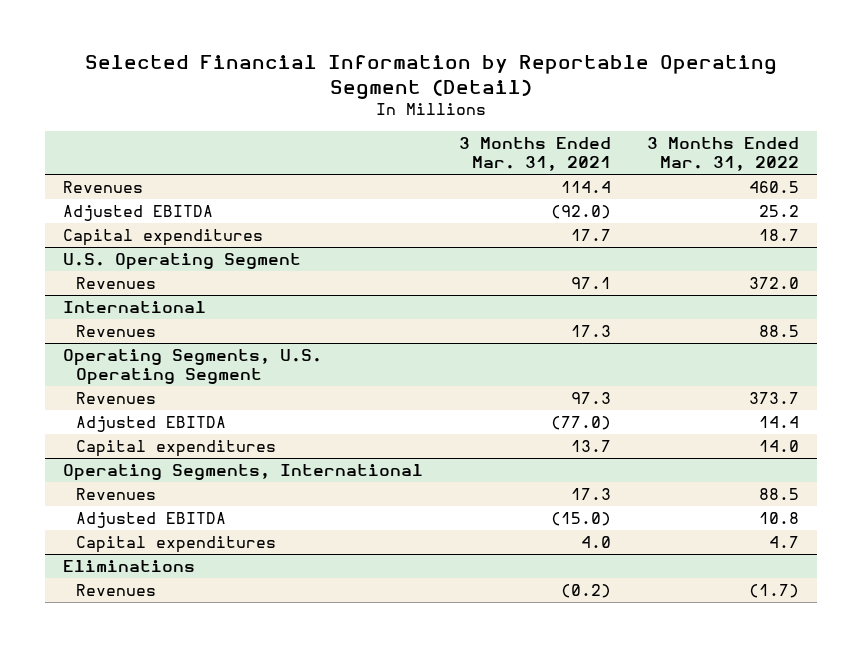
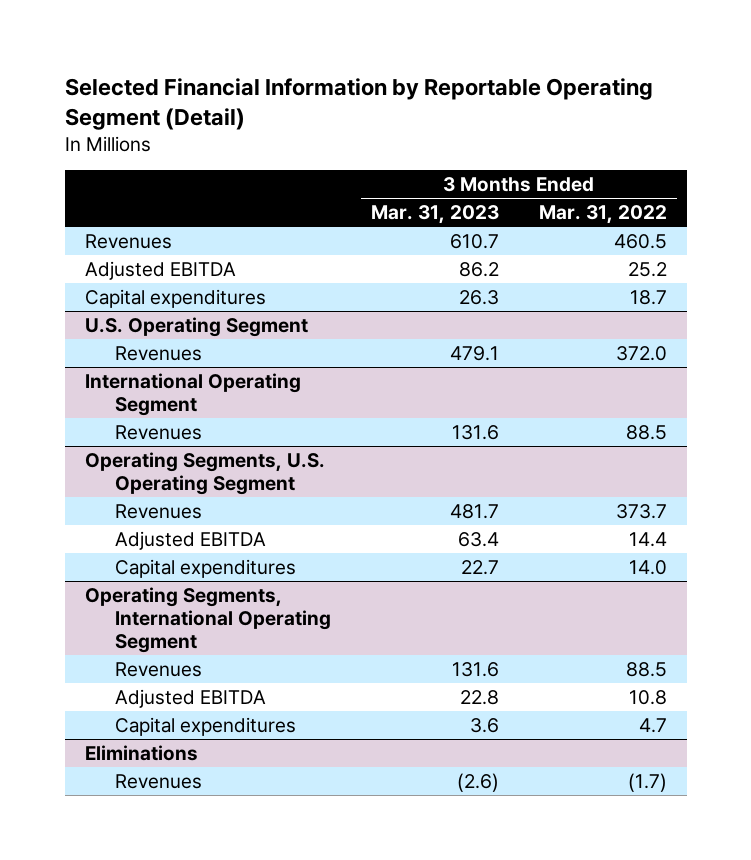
[458,137,611,172] 3 Months Ended Mar. 31, 2021 -> none
none -> [371,205,500,225] Mar. 31, 2023
[62,300,206,313] International -> [84,372,301,416] International Operating Segment
[62,463,423,481] Operating Segments, International -> [84,586,332,653] Operating Segments, International Operating Segment

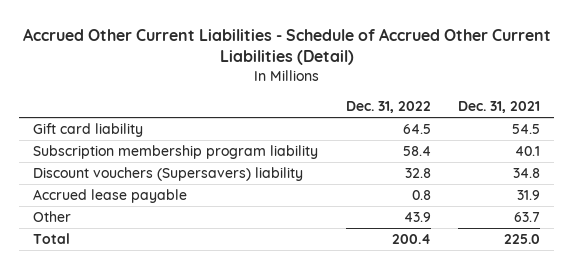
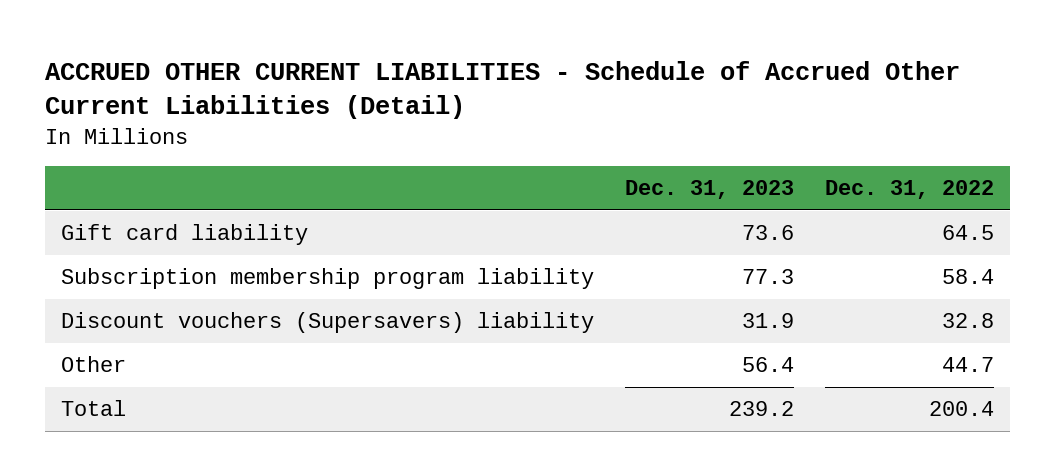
[22,27,551,66] Accrued Other Current Liabilities - Schedule of Accrued Other Current Liabilities (Detail) -> [45,60,961,119] ACCRUED OTHER CURRENT LIABILITIES - Schedule of Accrued Other Current Liabilities (Detail)
[458,100,541,113] Dec. 31, 2021 -> none
none -> [624,179,794,199] Dec. 31, 2023
[32,189,187,204] Accrued lease payable -> none
[403,212,431,223] 43.9 -> [942,357,995,373] 44.7

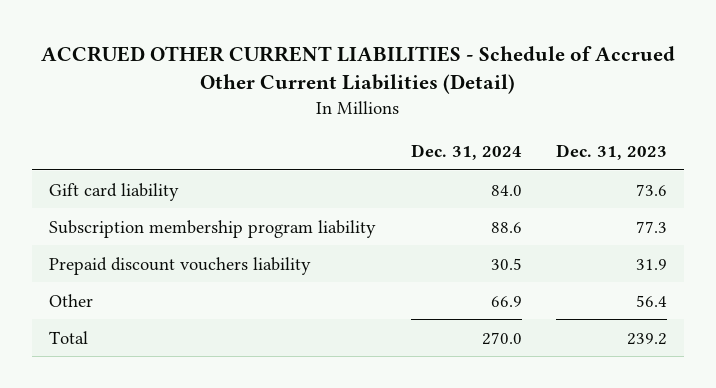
[825,179,995,199] Dec. 31, 2022 -> none
none -> [410,144,522,161] Dec. 31, 2024
[60,312,594,334] Discount vouchers (Supersavers) liability -> [49,256,312,275] Prepaid discount vouchers liability

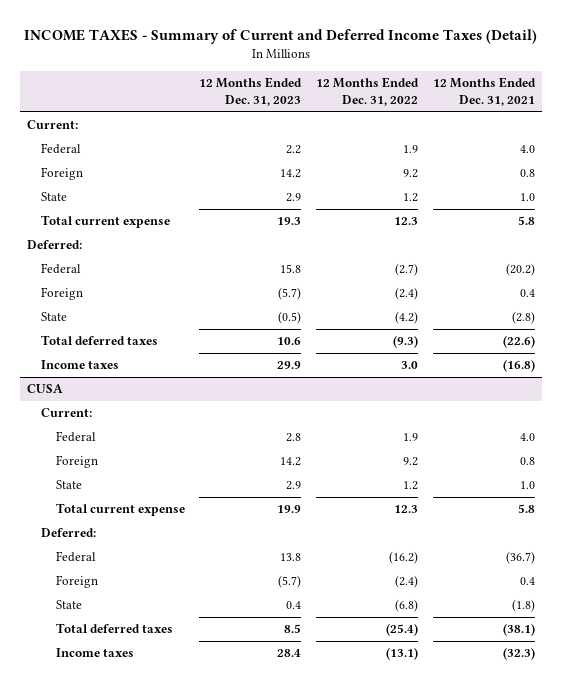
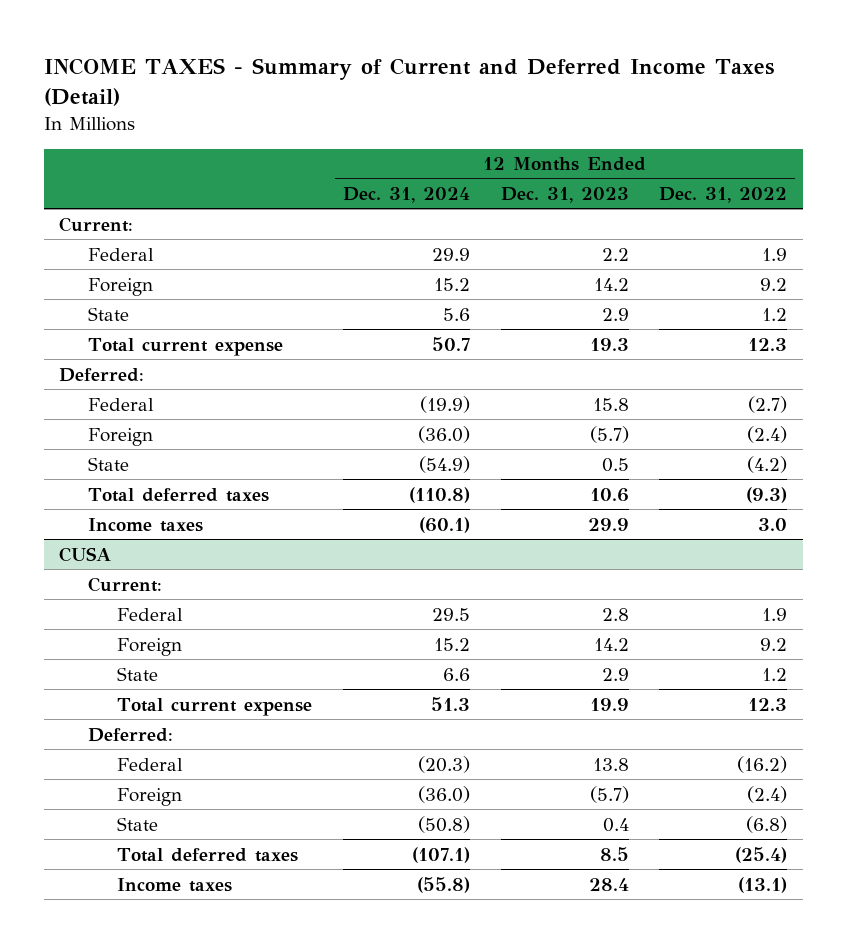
[432,77,536,106] 12 Months Ended Dec. 31, 2021 -> none
none -> [342,187,470,204] Dec. 31, 2024
[278,311,302,325] (0.5) -> [601,457,629,472] 0.5

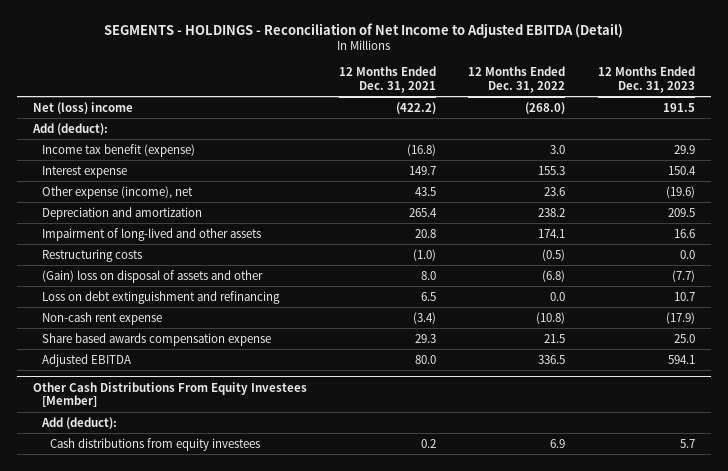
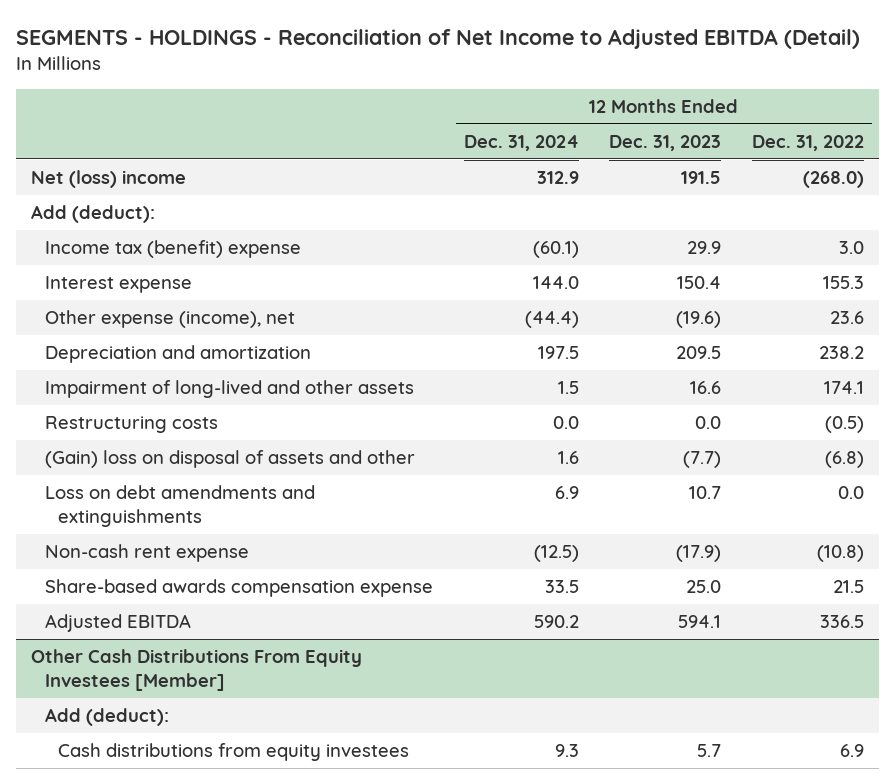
[339,66,437,94] 12 Months Ended Dec. 31, 2021 -> none
none -> [463,134,579,151] Dec. 31, 2024
[41,143,195,157] Income tax benefit (expense) -> [44,240,301,259] Income tax (benefit) expense
[41,290,280,304] Loss on debt extinguishment and refinancing -> [44,485,315,528] Loss on debt amendments and extinguishments
[41,332,271,346] Share based awards compensation expense -> [44,579,433,598] Share-based awards compensation expense

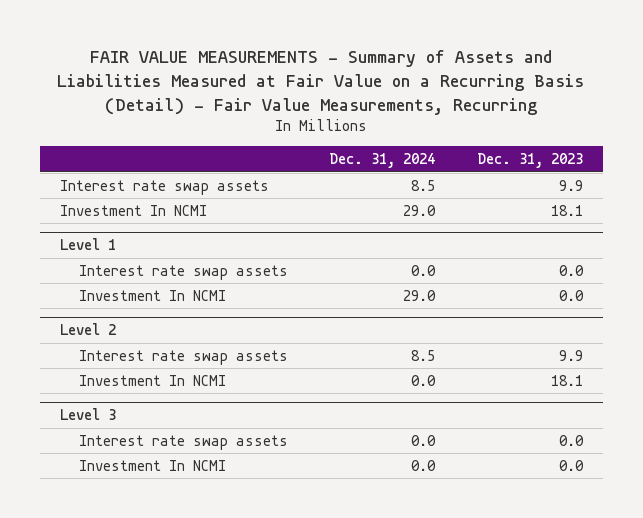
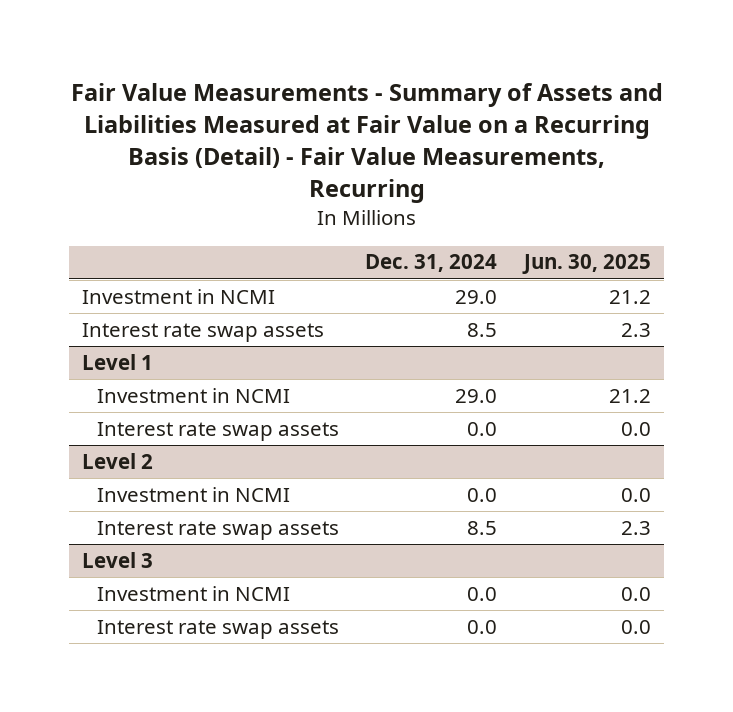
[57,50,585,115] FAIR VALUE MEASUREMENTS - Summary of Assets and Liabilities Measured at Fair Value on a Recurring Basis (Detail) - Fair Value Measurements, Recurring -> [70,83,663,204] Fair Value Measurements - Summary of Assets and Liabilities Measured at Fair Value on a Recurring Basis (Detail) - Fair Value Measurements, Recurring
[476,153,583,169] Dec. 31, 2023 -> none
none -> [521,254,651,275] Jun. 30, 2025
none -> [82,288,276,304] Investment in NCMI
[60,204,208,216] Investment In NCMI -> none
none -> [96,387,290,403] Investment in NCMI
[79,289,227,301] Investment In NCMI -> none
none -> [96,486,290,502] Investment in NCMI
[79,374,227,386] Investment In NCMI -> none
none -> [96,585,290,601] Investment in NCMI
[79,459,227,471] Investment In NCMI -> none

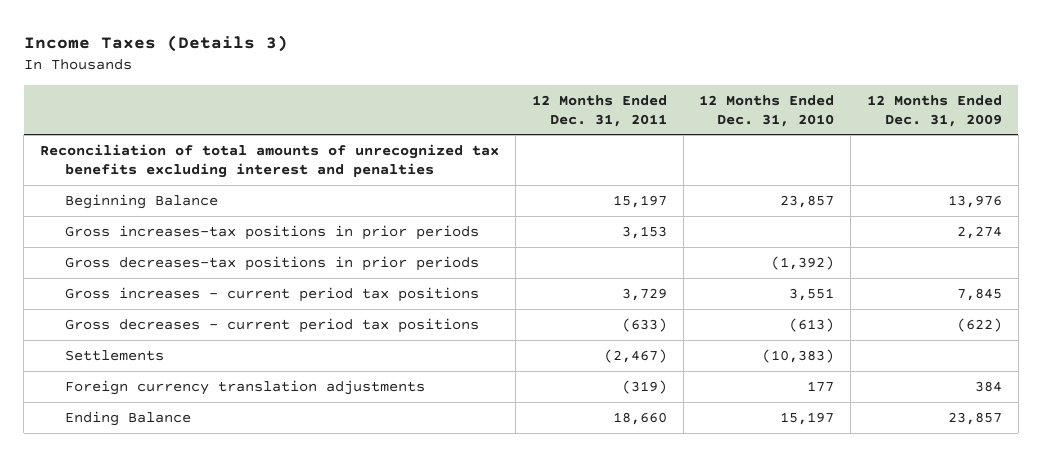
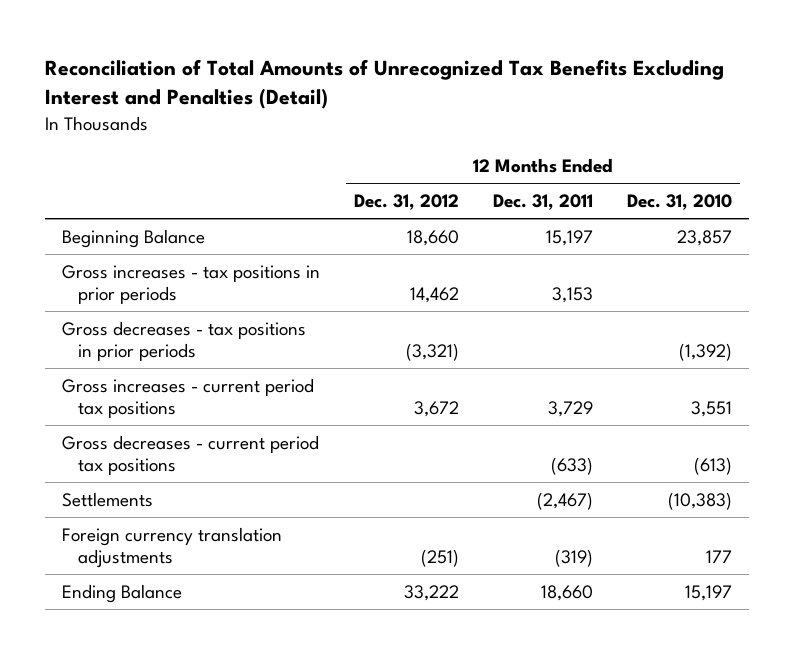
[23,35,288,53] Income Taxes (Details 3) -> [45,58,725,110] Reconciliation of Total Amounts of Unrecognized Tax Benefits Excluding Interest and Penalties (Detail)
[867,94,1003,127] 12 Months Ended Dec. 31, 2009 -> none
none -> [354,193,460,210] Dec. 31, 2012
[40,143,500,178] Reconciliation of total amounts of unrecognized tax benefits excluding interest and penalties -> none
[64,224,479,240] Gross increases-tax positions in prior periods -> [62,264,321,304] Gross increases - tax positions in prior periods
[64,255,479,271] Gross decreases-tax positions in prior periods -> [62,320,307,361] Gross decreases - tax positions in prior periods

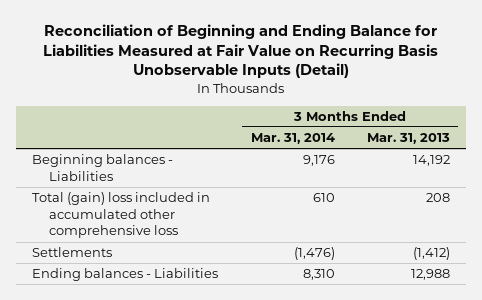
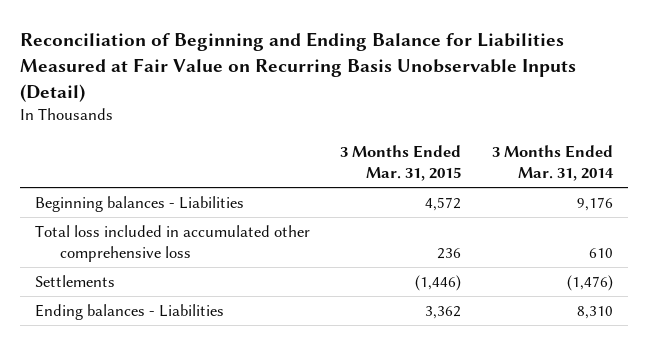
[367,132,451,144] Mar. 31, 2013 -> none
none -> [340,144,462,182] 3 Months Ended Mar. 31, 2015
[32,192,211,239] Total (gain) loss included in accumulated other comprehensive loss -> [34,224,310,263] Total loss included in accumulated other comprehensive loss

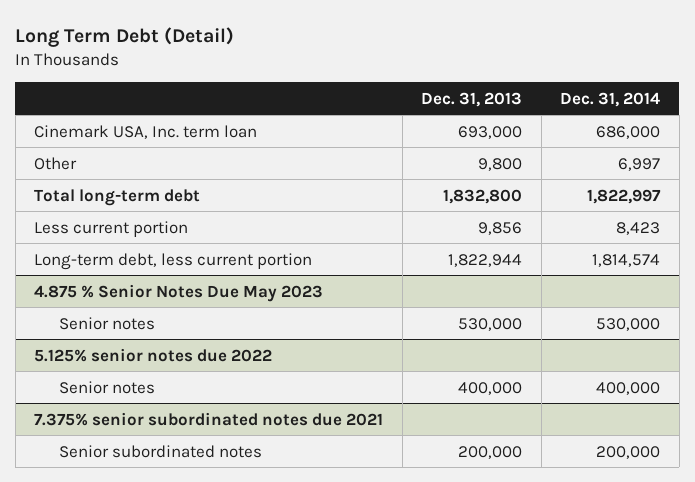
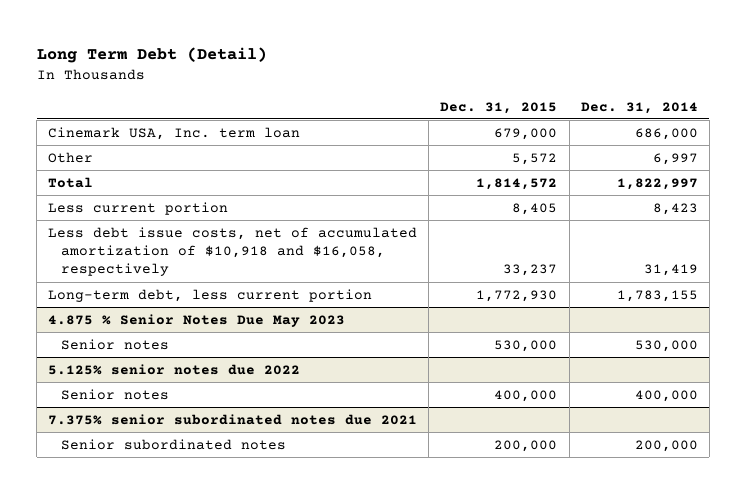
[421,91,523,107] Dec. 31, 2013 -> none
none -> [440,101,558,114] Dec. 31, 2015
[34,188,201,206] Total long-term debt -> [48,176,94,188] Total
none -> [48,226,418,277] Less debt issue costs, net of accumulated amortization of $10,918 and $16,058, respectively
[592,253,661,267] 1,814,574 -> [616,289,698,302] 1,783,155

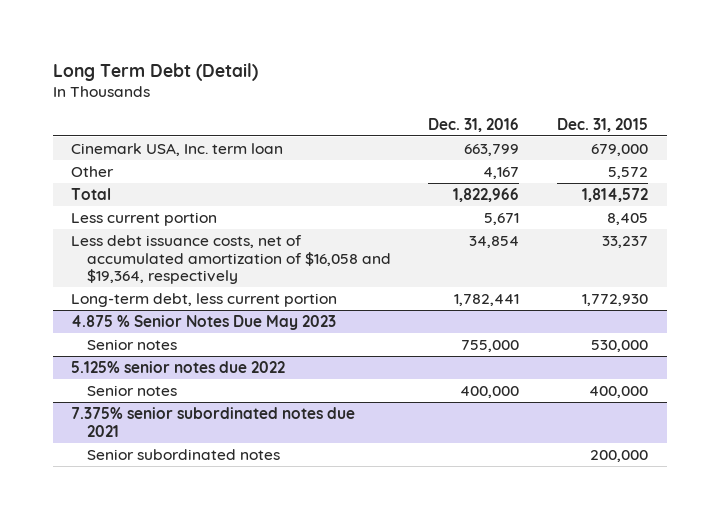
[580,101,698,114] Dec. 31, 2014 -> none
none -> [428,117,520,132] Dec. 31, 2016
[48,226,418,277] Less debt issue costs, net of accumulated amortization of $10,918 and $16,058, respectively -> [71,234,391,285] Less debt issuance costs, net of accumulated amortization of $16,058 and $19,364, respectively

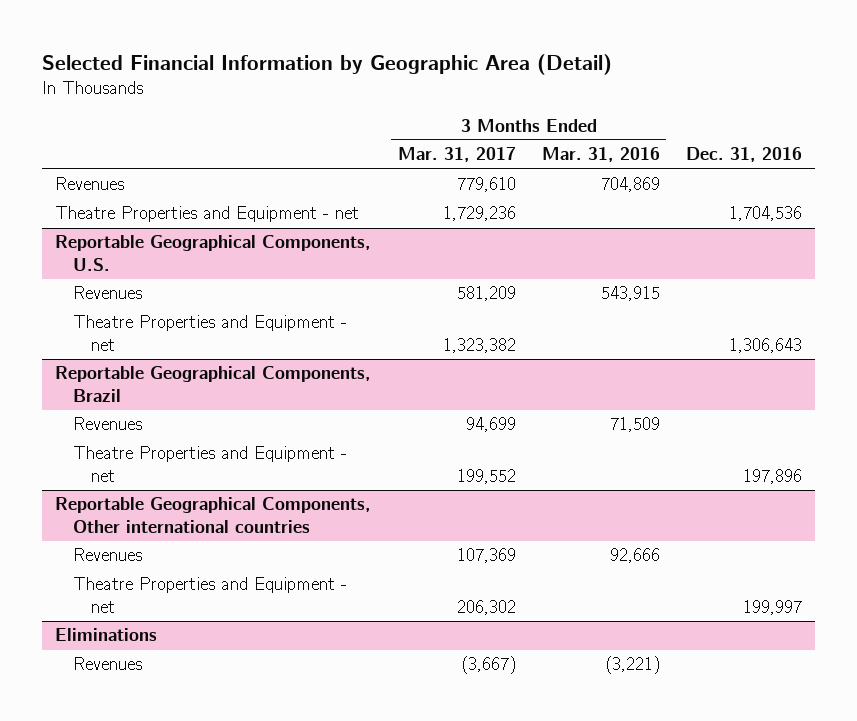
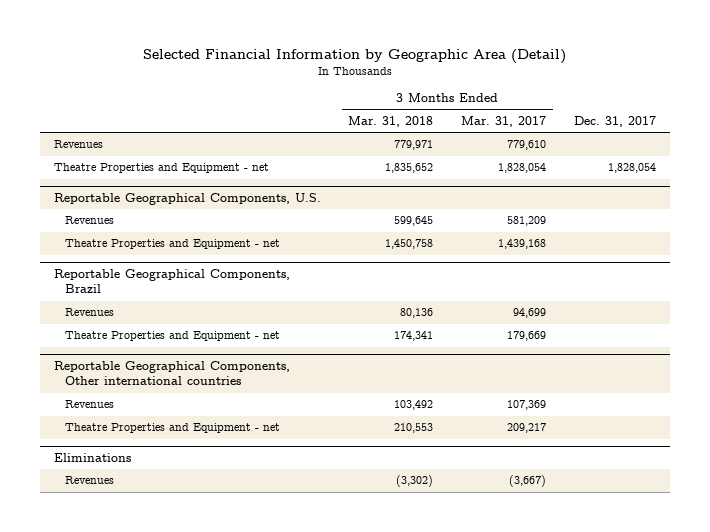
[541,147,660,163] Mar. 31, 2016 -> none
[685,147,802,163] Dec. 31, 2016 -> none
none -> [348,115,434,127] Mar. 31, 2018
none -> [573,115,656,127] Dec. 31, 2017
[442,206,516,222] 1,729,236 -> [498,163,547,174] 1,828,054
[442,338,516,354] 1,323,382 -> [498,239,547,250] 1,439,168
[456,469,516,485] 199,552 -> [507,331,547,342] 179,669
[456,600,516,616] 206,302 -> [507,423,547,434] 209,217

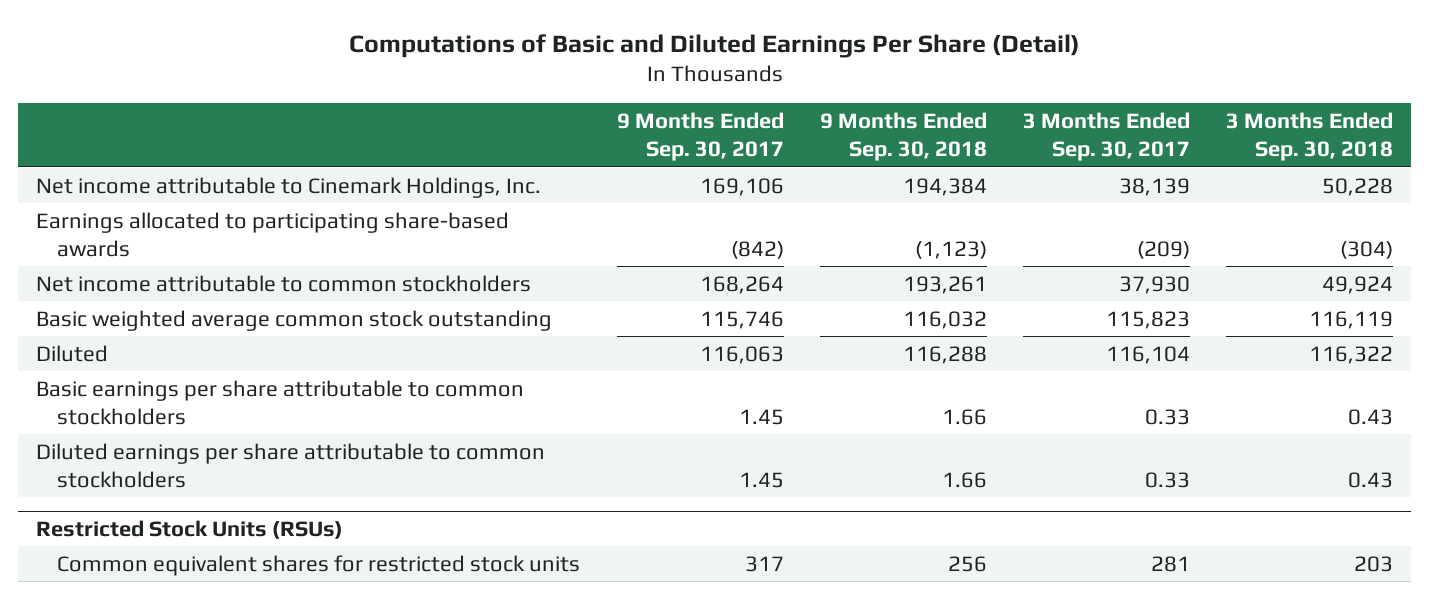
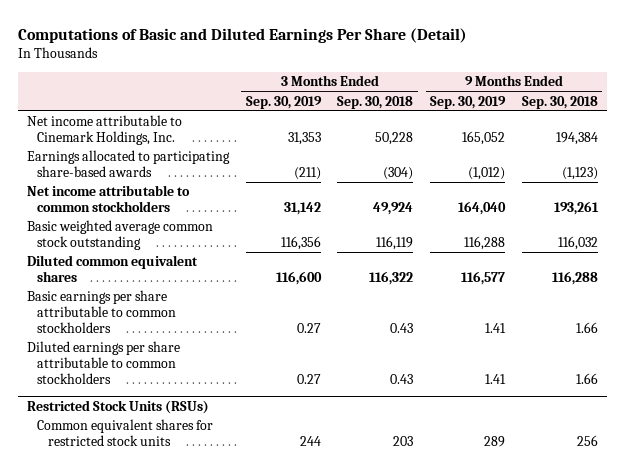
[616,111,784,162] 9 Months Ended Sep. 30, 2017 -> none
[1023,111,1191,162] 3 Months Ended Sep. 30, 2017 -> none
none -> [245,95,322,109] Sep. 30, 2019
none -> [430,95,507,109] Sep. 30, 2019
[36,344,109,362] Diluted -> [26,255,198,283] Diluted common equivalent shares

